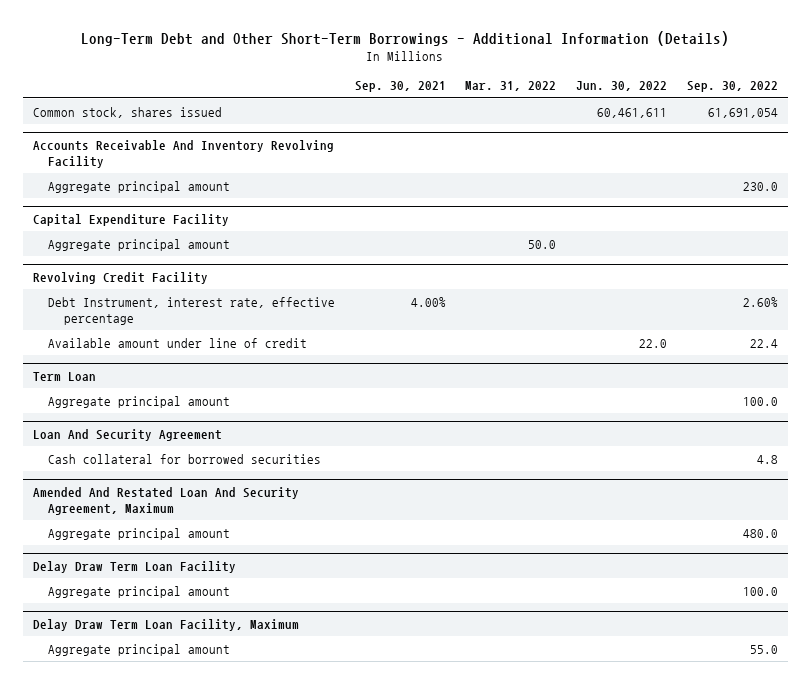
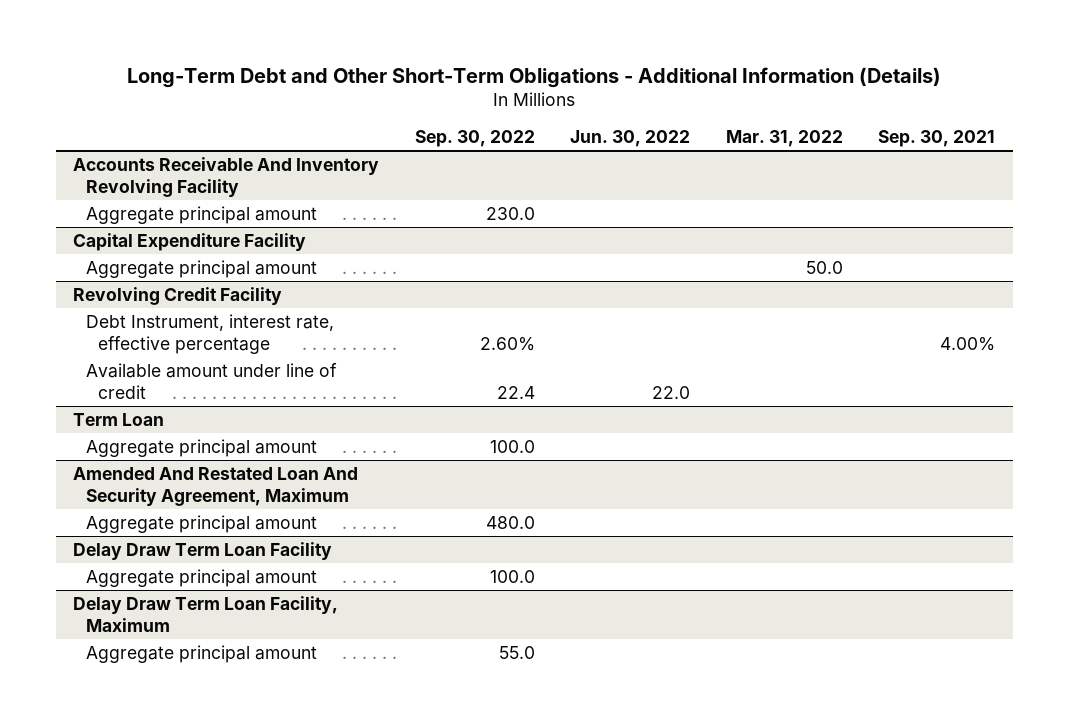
[81,30,730,46] Long-Term Debt and Other Short-Term Borrowings - Additional Information (Details) -> [127,66,942,88] Long-Term Debt and Other Short-Term Obligations - Additional Information (Details)
[32,106,222,118] Common stock, shares issued -> none
[32,428,222,441] Loan And Security Agreement -> none
[48,453,322,464] Cash collateral for borrowed securities -> none

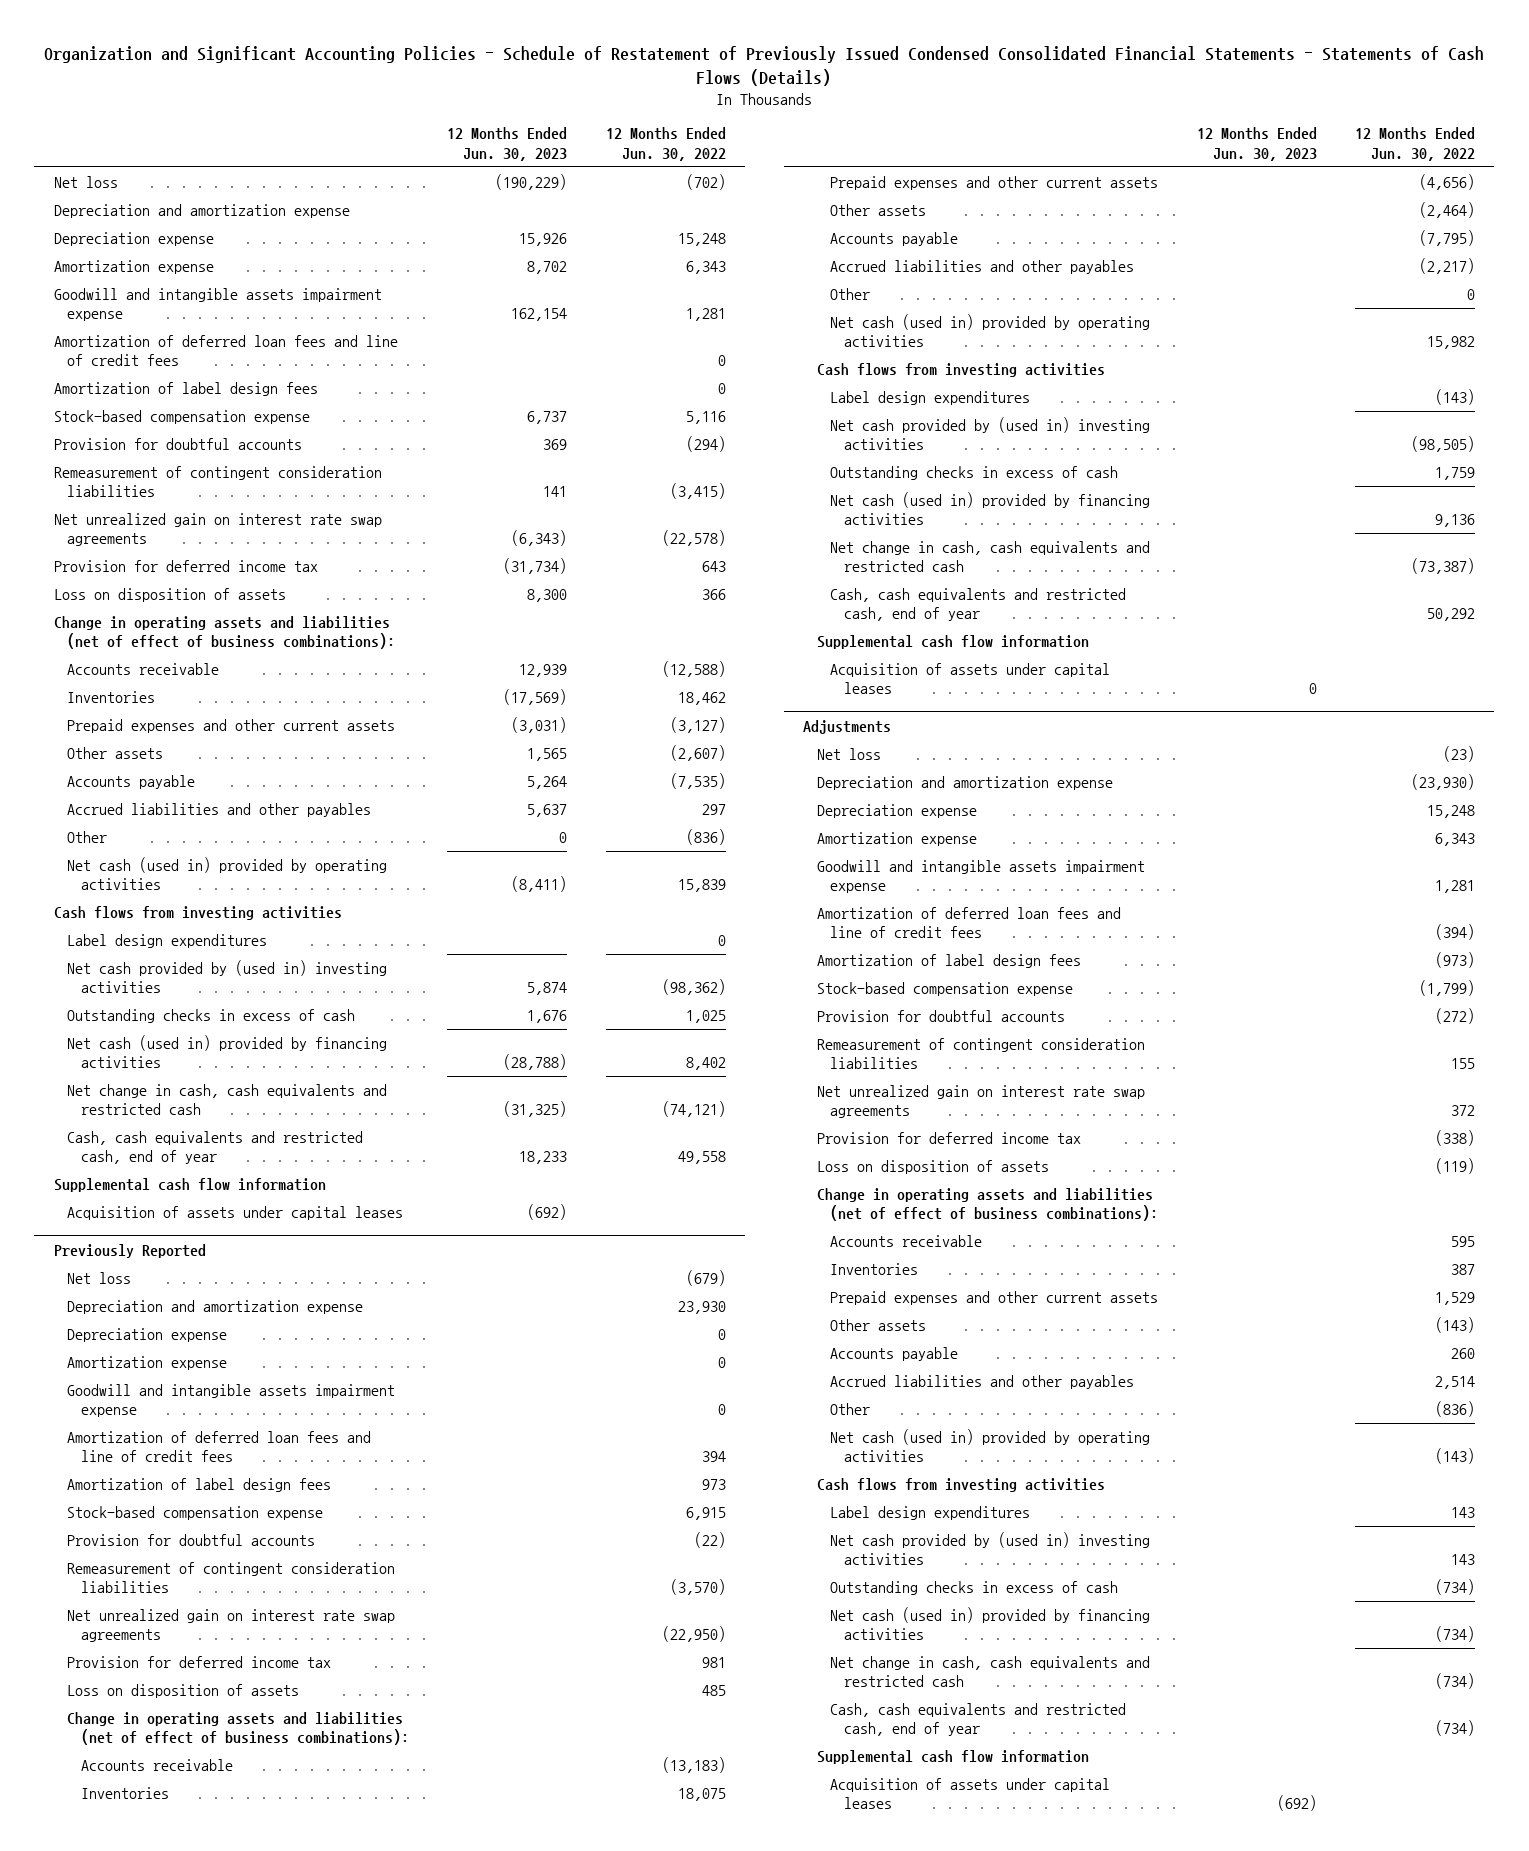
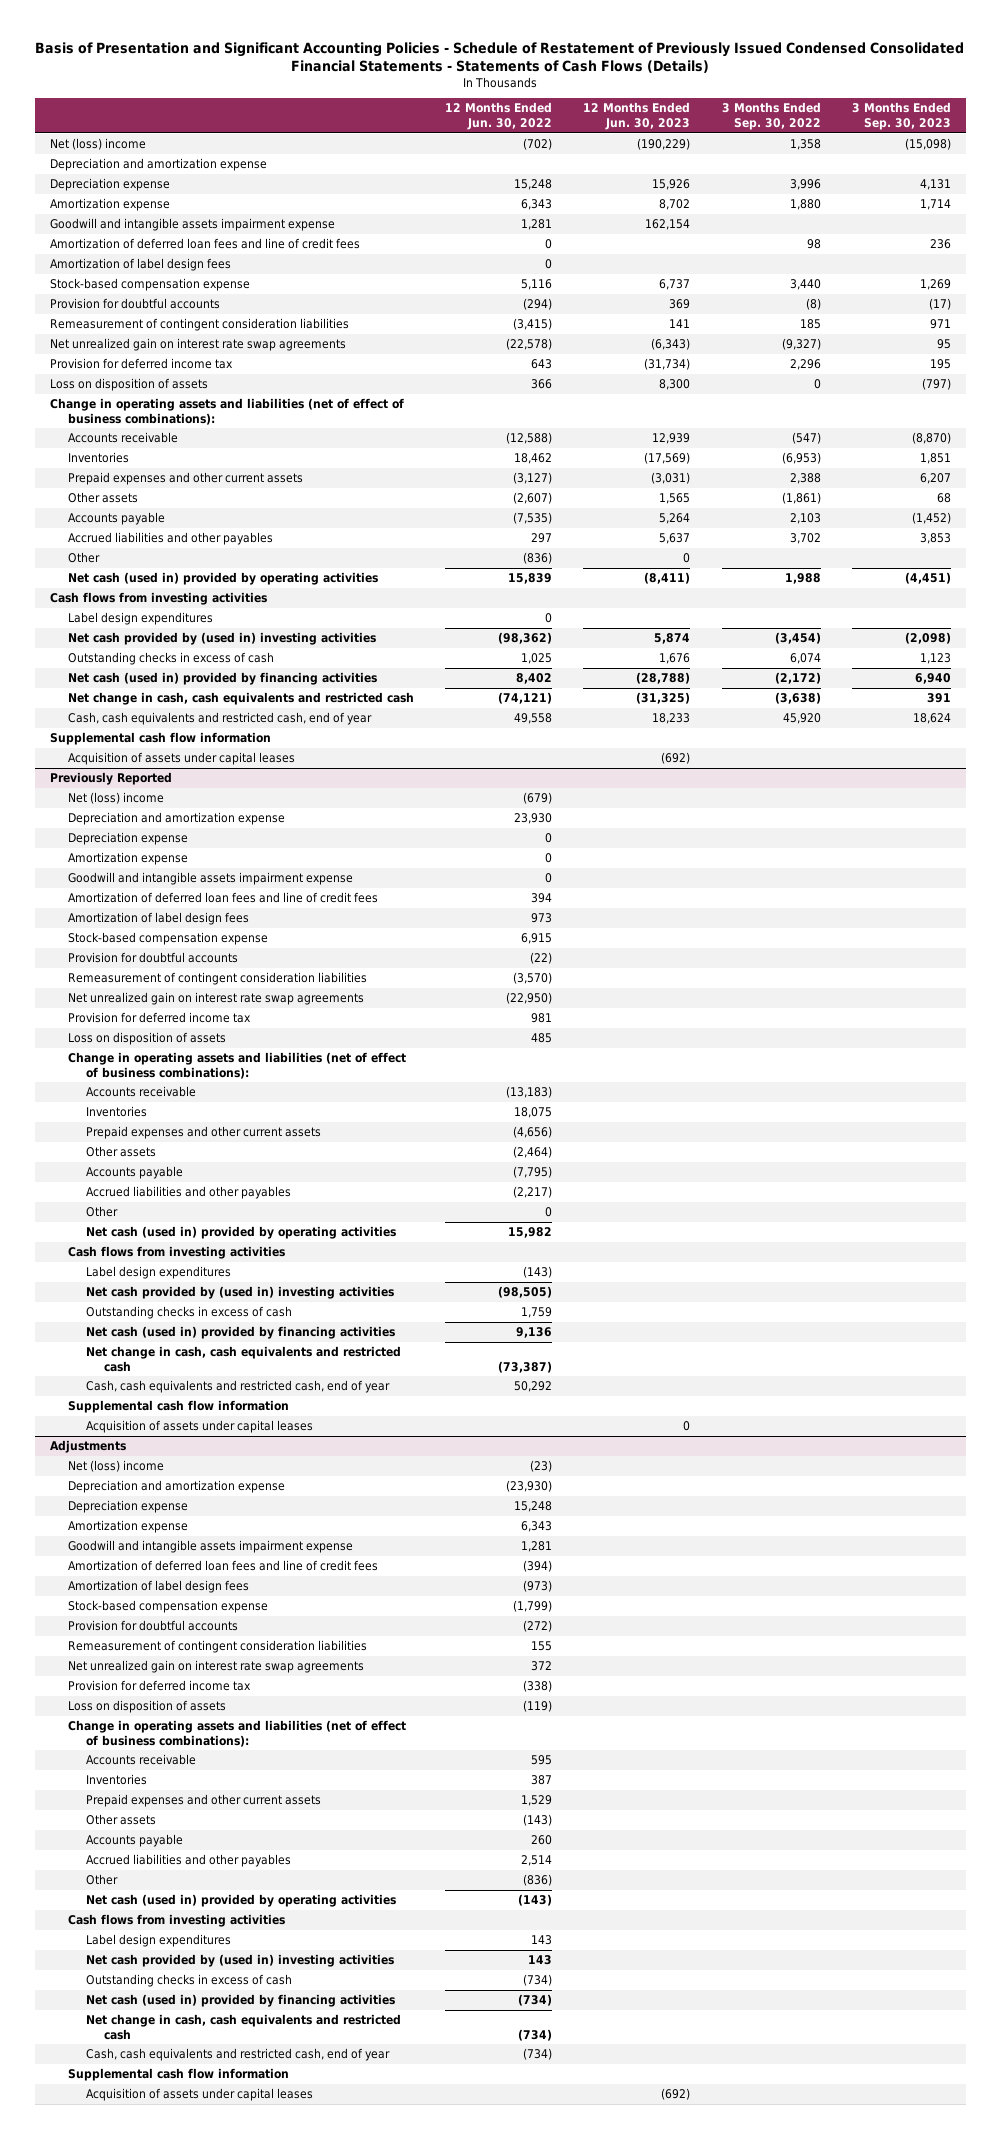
[44,45,1485,86] Organization and Significant Accounting Policies - Schedule of Restatement of Previously Issued Condensed Consolidated Financial Statements - Statements of Cash Flows (Details) -> [35,41,965,73] Basis of Presentation and Significant Accounting Policies - Schedule of Restatement of Previously Issued Condensed Consolidated Financial Statements - Statements of Cash Flows (Details)
none -> [721,102,821,130] 3 Months Ended Sep. 30, 2022
none -> [851,102,951,130] 3 Months Ended Sep. 30, 2023
[53,176,118,189] Net loss -> [50,138,147,151] Net (loss) income
[67,1272,132,1285] Net loss -> [68,792,165,805] Net (loss) income
[816,748,881,761] Net loss -> [68,1460,165,1473] Net (loss) income

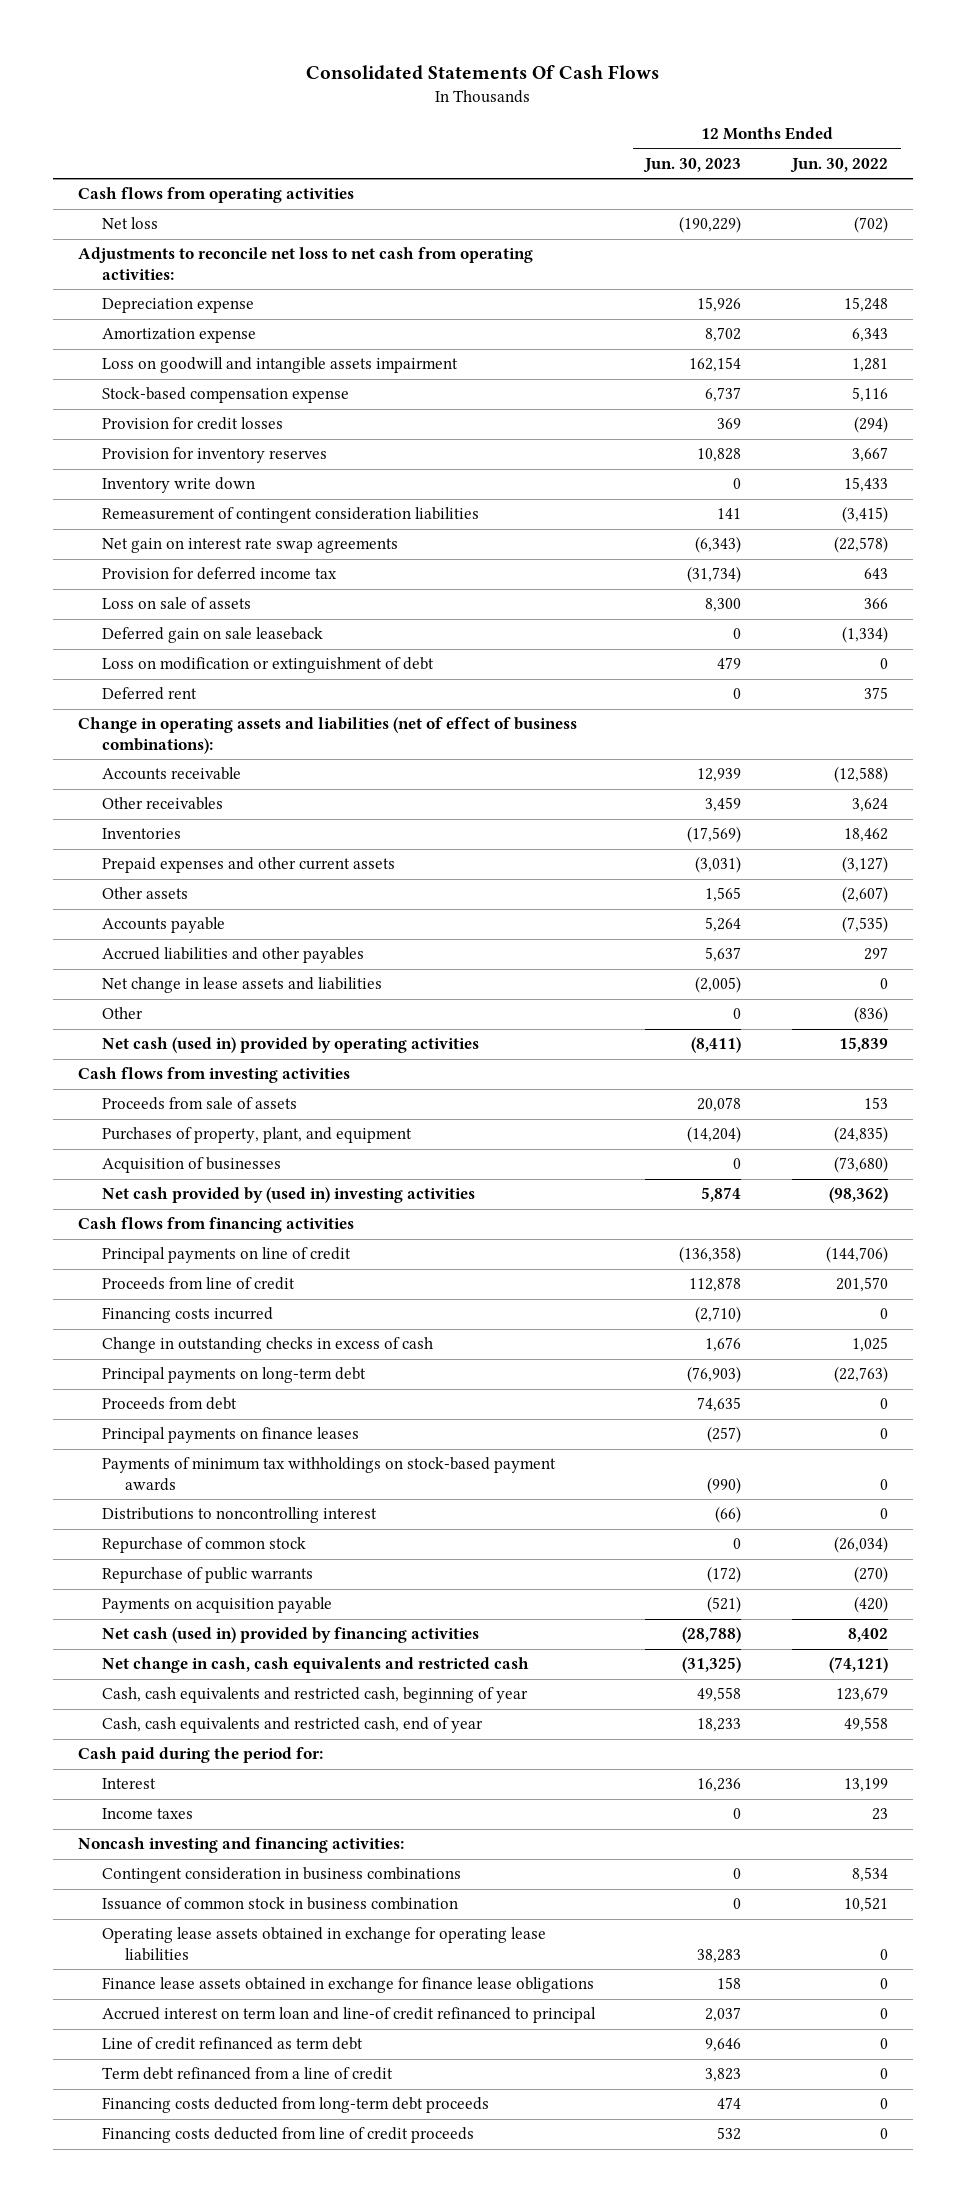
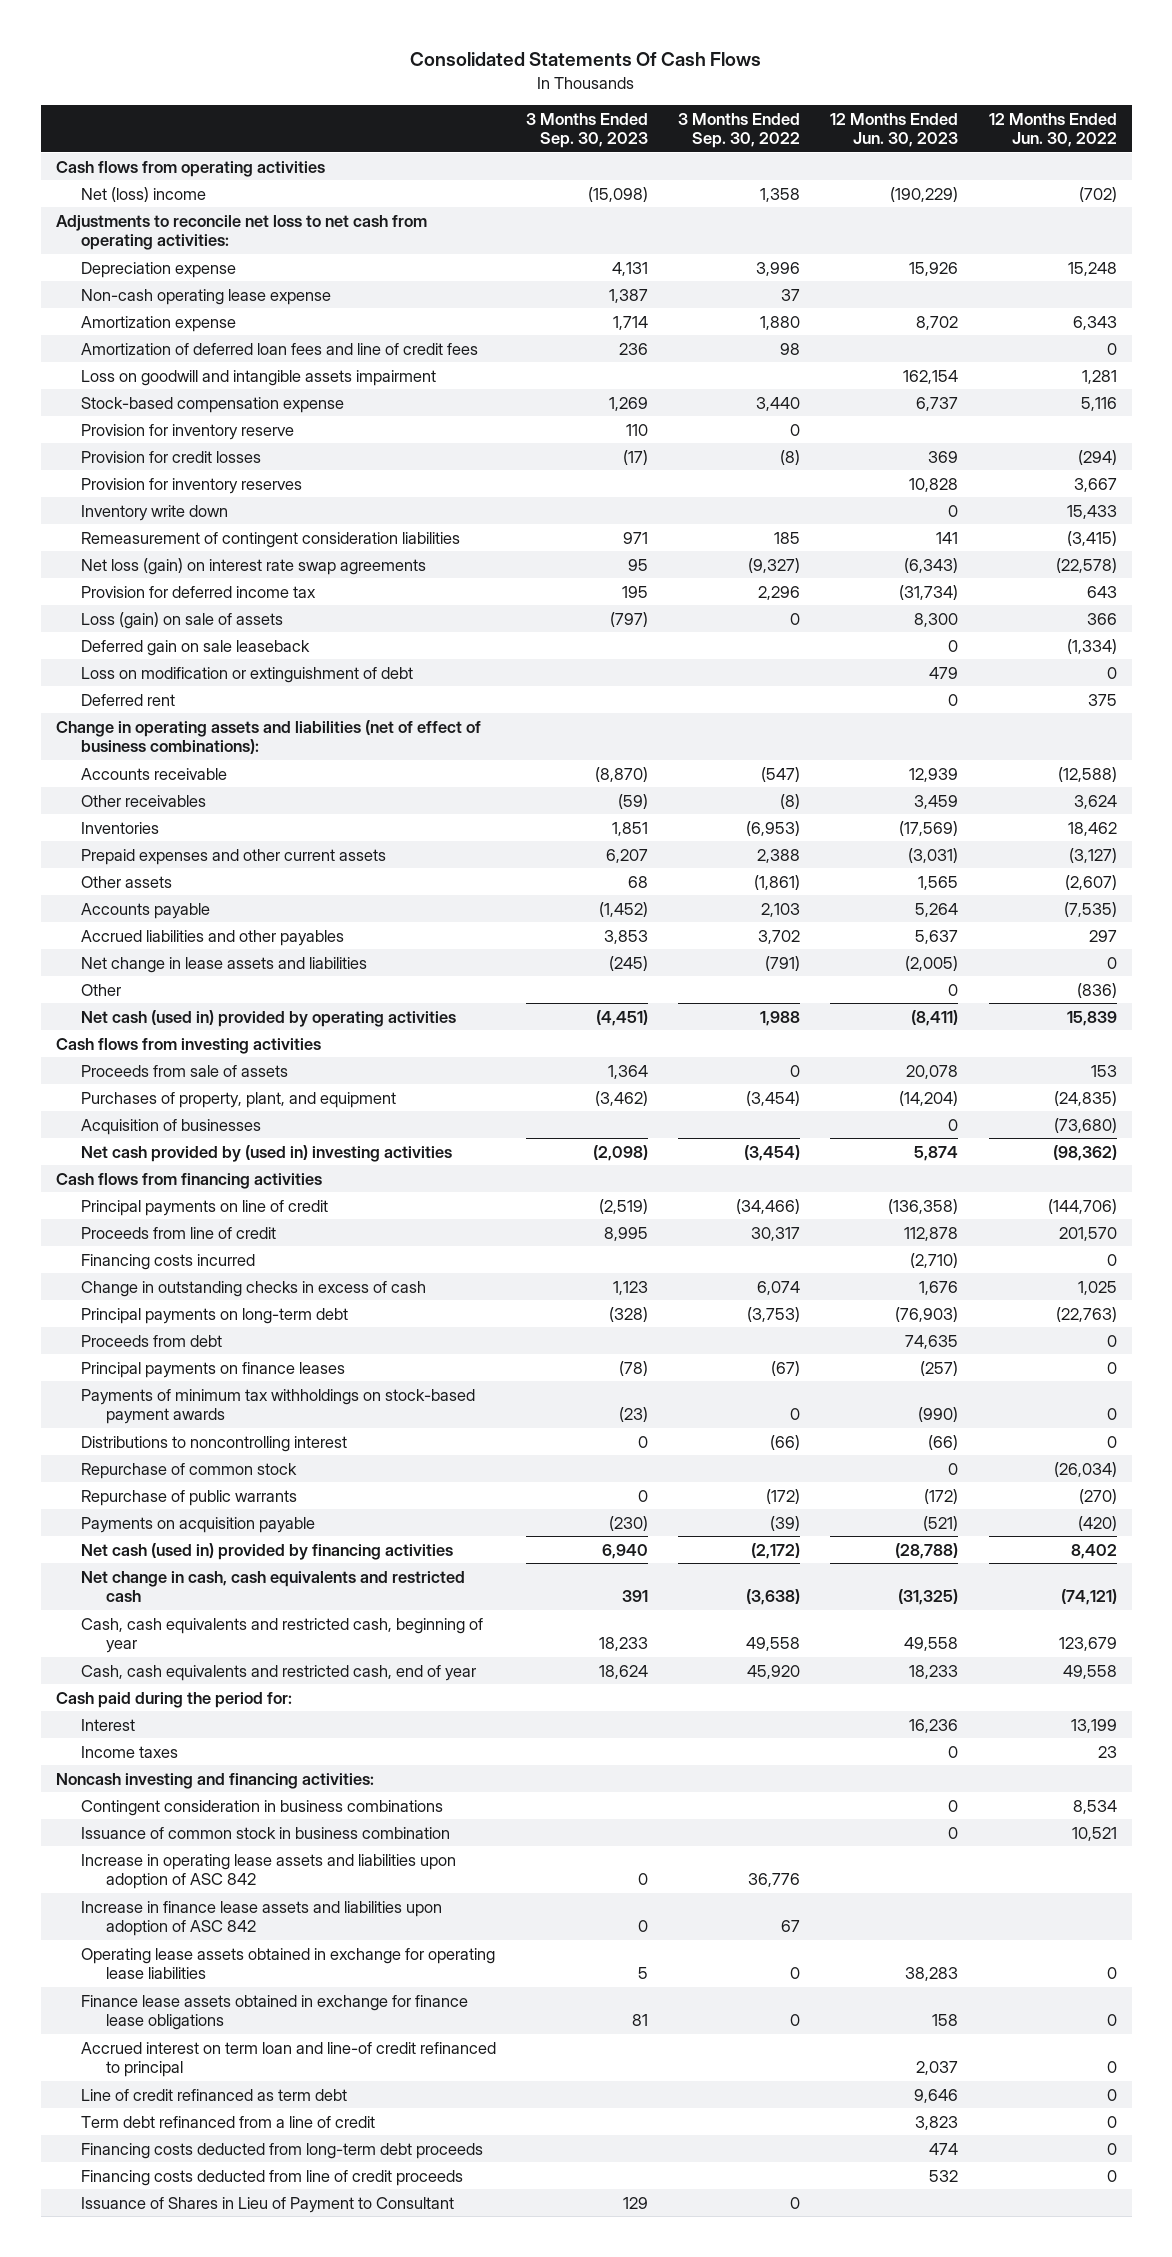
none -> [525,112,648,149] 3 Months Ended Sep. 30, 2023
none -> [678,112,801,149] 3 Months Ended Sep. 30, 2022
[101,217,158,230] Net loss -> [80,186,206,202] Net (loss) income
none -> [80,288,331,305] Non-cash operating lease expense
none -> [80,342,478,355] Amortization of deferred loan fees and line of credit fees
none -> [80,423,294,440] Provision for inventory reserve
[101,538,398,554] Net gain on interest rate swap agreements -> [80,557,426,575] Net loss (gain) on interest rate swap agreements
[101,597,251,610] Loss on sale of assets -> [80,611,283,629] Loss (gain) on sale of assets
none -> [80,1853,456,1890] Increase in operating lease assets and liabilities upon adoption of ASC 842
none -> [80,1900,442,1937] Increase in finance lease assets and liabilities upon adoption of ASC 842
none -> [80,2196,454,2213] Issuance of Shares in Lieu of Payment to Consultant

